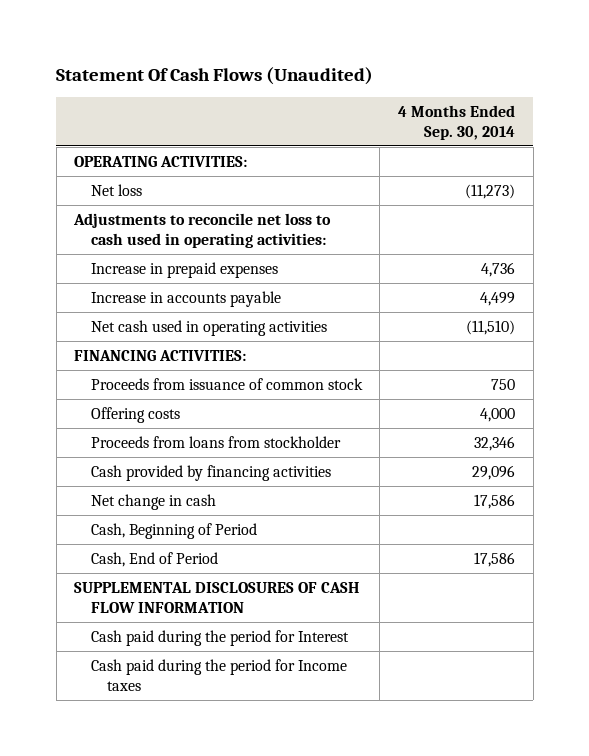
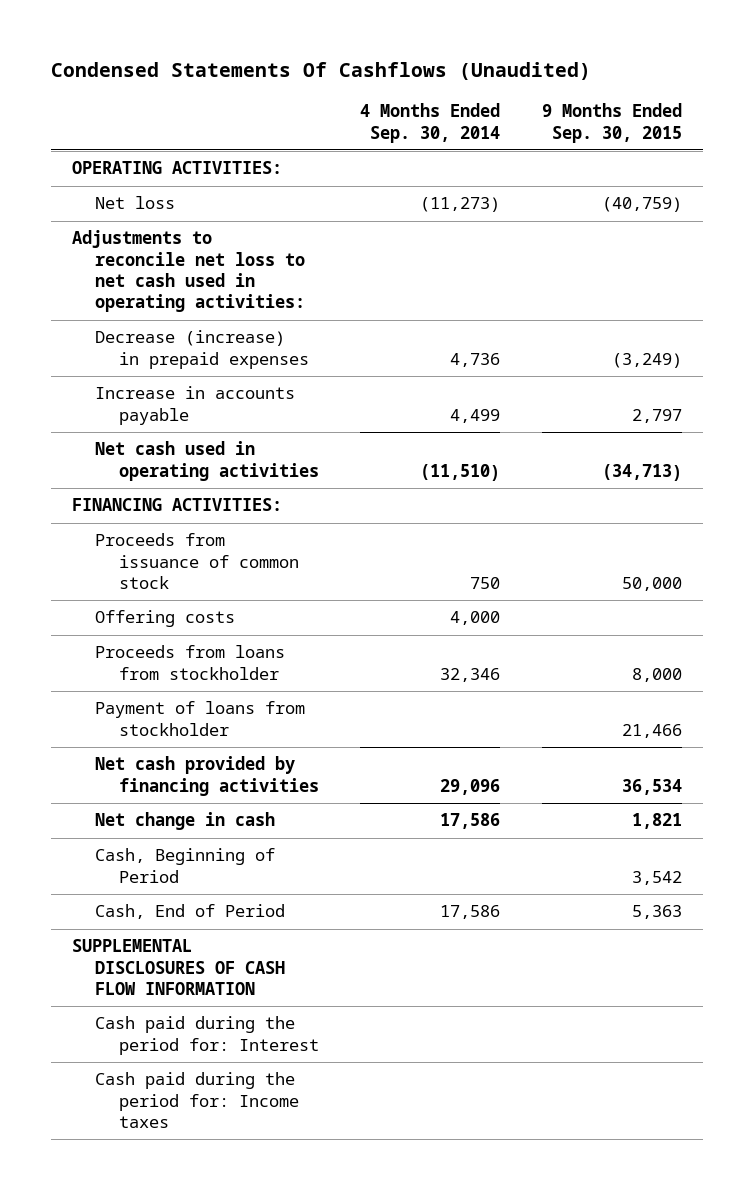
[56,67,374,86] Statement Of Cash Flows (Unaudited) -> [50,62,591,81] Condensed Statements Of Cashflows (Unaudited)
none -> [542,103,683,143] 9 Months Ended Sep. 30, 2015
[73,212,332,248] Adjustments to reconcile net loss to cash used in operating activities: -> [71,230,306,313] Adjustments to reconcile net loss to net cash used in operating activities:
[90,261,278,278] Increase in prepaid expenses -> [95,330,309,369] Decrease (increase) in prepaid expenses
none -> [95,701,306,736] Payment of loans from stockholder
[90,464,331,481] Cash provided by financing activities -> [95,756,319,796] Net cash provided by financing activities
[90,629,349,646] Cash paid during the period for Interest -> [95,1016,319,1055] Cash paid during the period for: Interest
[90,658,347,691] Cash paid during the period for Income taxes -> [95,1072,299,1129] Cash paid during the period for: Income taxes

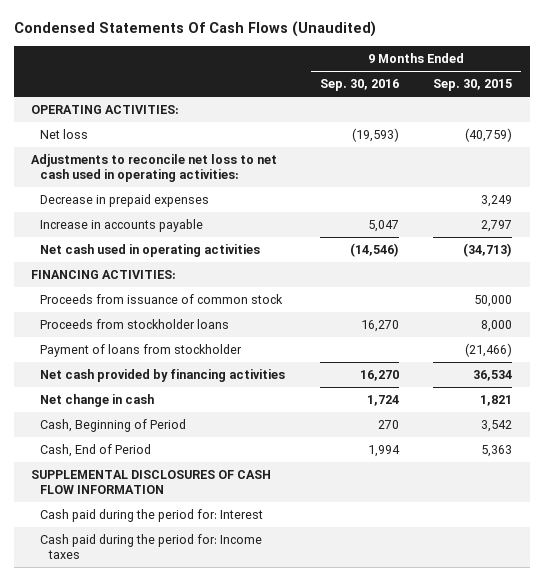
[50,62,591,81] Condensed Statements Of Cashflows (Unaudited) -> [13,21,376,38] Condensed Statements Of Cash Flows (Unaudited)
[360,103,501,143] 4 Months Ended Sep. 30, 2014 -> none
none -> [319,79,399,92] Sep. 30, 2016
[95,330,309,369] Decrease (increase) in prepaid expenses -> [40,194,210,208] Decrease in prepaid expenses
[612,352,683,368] (3,249) -> [481,195,513,208] 3,249
[95,610,236,628] Offering costs -> none
[95,645,286,680] Proceeds from loans from stockholder -> [40,319,230,330] Proceeds from stockholder loans
[622,723,683,738] 21,466 -> [465,343,513,358] (21,466)

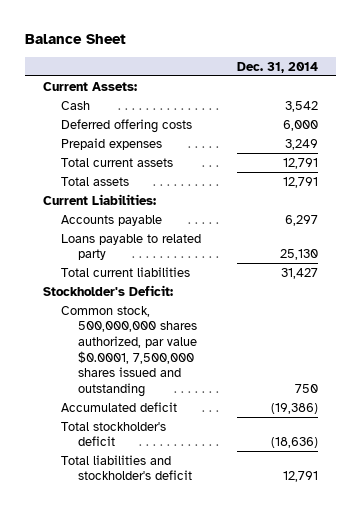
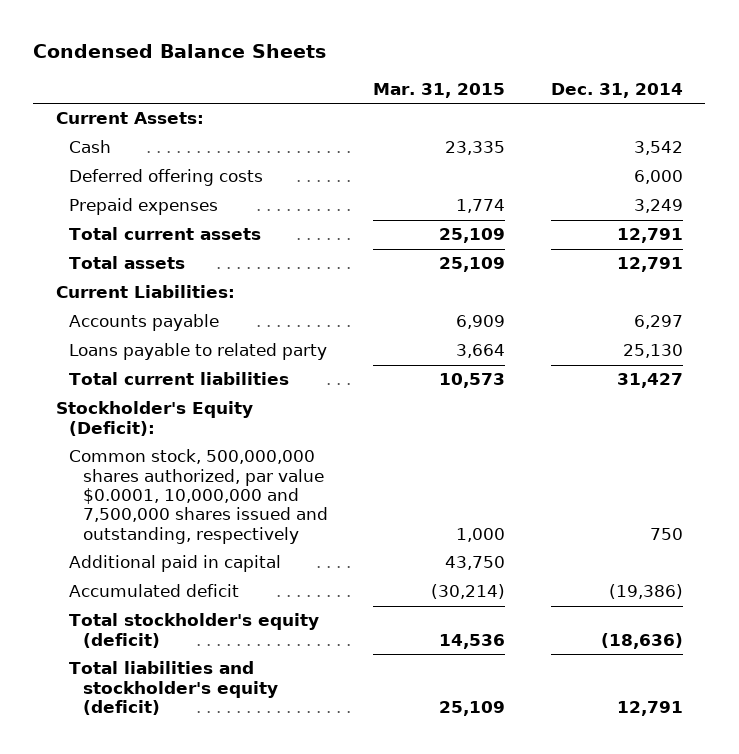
[25,34,127,45] Balance Sheet -> [33,44,327,59] Condensed Balance Sheets
none -> [373,83,506,99] Mar. 31, 2015
[43,284,174,296] Stockholder's Deficit: -> [55,401,253,436] Stockholder's Equity (Deficit):
[60,305,197,397] Common stock, 500,000,000 shares authorized, par value $0.0001, 7,500,000 shares issued and outstanding -> [69,449,328,544] Common stock, 500,000,000 shares authorized, par value $0.0001, 10,000,000 and 7,500,000 shares issued and outstanding, respectively
none -> [69,555,282,573] Additional paid in capital
[60,421,166,447] Total stockholder's deficit -> [69,613,320,648] Total stockholder's equity (deficit)
[60,454,192,481] Total liabilities and stockholder's deficit -> [69,661,278,716] Total liabilities and stockholder's equity (deficit)

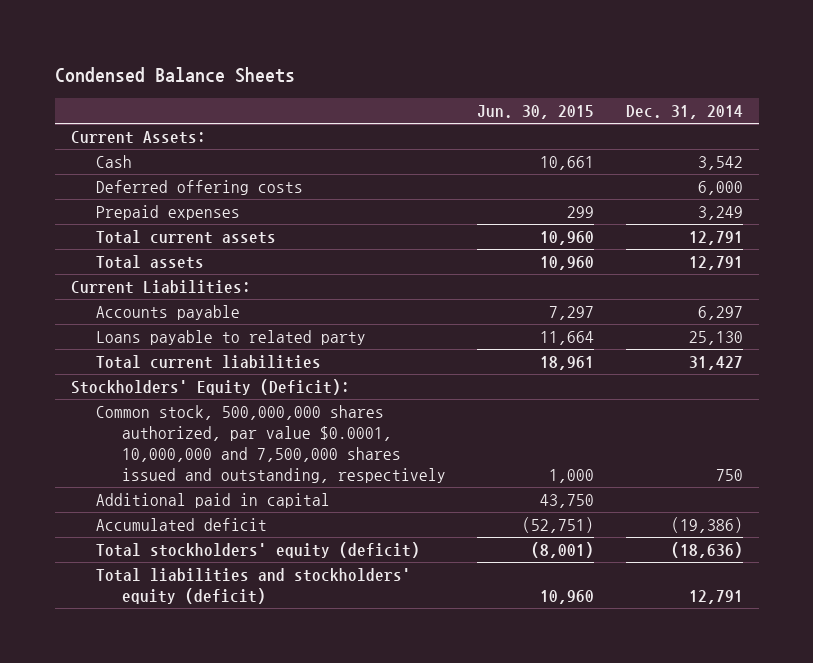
[373,83,506,99] Mar. 31, 2015 -> none
none -> [477,105,595,120] Jun. 30, 2015
[55,401,253,436] Stockholder's Equity (Deficit): -> [70,379,350,396] Stockholders' Equity (Deficit):
[69,613,320,648] Total stockholder's equity (deficit) -> [96,542,421,559] Total stockholders' equity (deficit)
[69,661,278,716] Total liabilities and stockholder's equity (deficit) -> [96,568,412,605] Total liabilities and stockholders' equity (deficit)

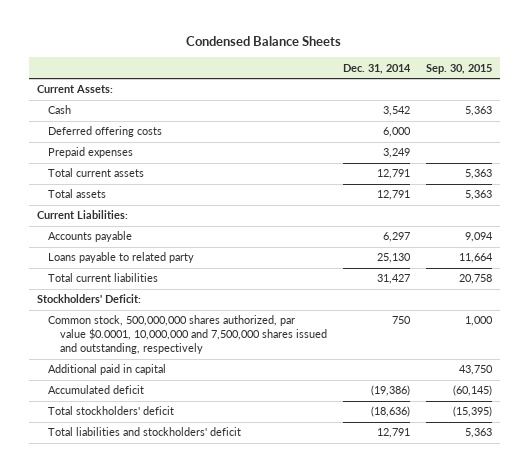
[477,105,595,120] Jun. 30, 2015 -> none
none -> [425,63,492,74] Sep. 30, 2015
[70,379,350,396] Stockholders' Equity (Deficit): -> [36,294,141,304] Stockholders' Deficit:
[96,542,421,559] Total stockholders' equity (deficit) -> [48,406,175,416] Total stockholders' deficit
[96,568,412,605] Total liabilities and stockholders' equity (deficit) -> [48,427,242,437] Total liabilities and stockholders' deficit

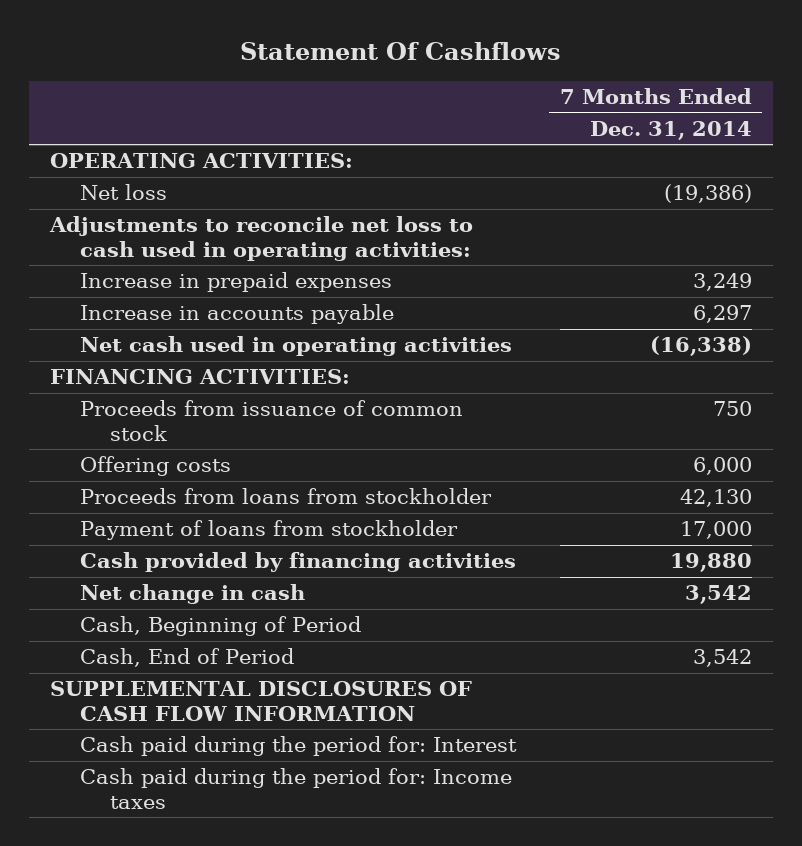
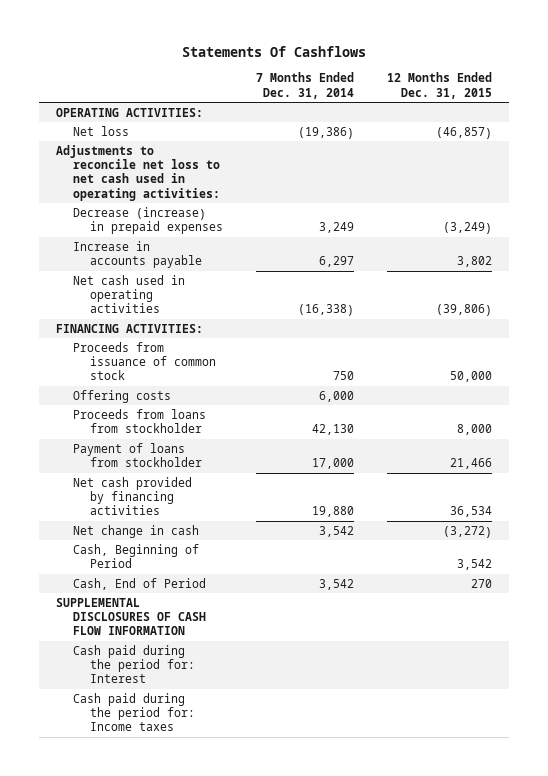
[239,42,561,61] Statement Of Cashflows -> [181,45,366,57] Statements Of Cashflows
none -> [387,72,493,99] 12 Months Ended Dec. 31, 2015
[49,216,474,261] Adjustments to reconcile net loss to cash used in operating activities: -> [55,144,220,201] Adjustments to reconcile net loss to net cash used in operating activities:
[80,272,393,293] Increase in prepaid expenses -> [72,206,223,235] Decrease (increase) in prepaid expenses
[80,552,517,573] Cash provided by financing activities -> [72,476,192,516] Net cash provided by financing activities

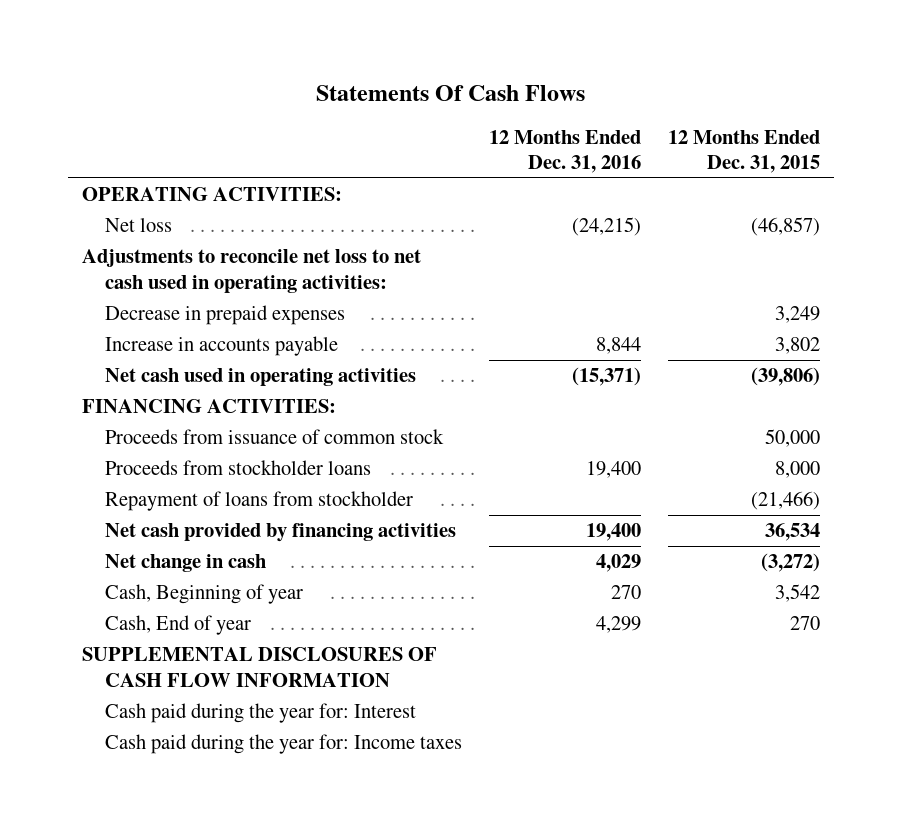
[181,45,366,57] Statements Of Cashflows -> [316,84,586,101] Statements Of Cash Flows
[255,72,354,99] 7 Months Ended Dec. 31, 2014 -> none
none -> [488,129,641,174] 12 Months Ended Dec. 31, 2016
[72,206,223,235] Decrease (increase) in prepaid expenses -> [104,305,345,326] Decrease in prepaid expenses
[443,222,493,235] (3,249) -> [775,306,821,324] 3,249
[72,389,171,403] Offering costs -> none
[72,408,206,434] Proceeds from loans from stockholder -> [104,460,371,476] Proceeds from stockholder loans
[72,442,202,468] Payment of loans from stockholder -> [104,491,413,512] Repayment of loans from stockholder
[450,458,493,470] 21,466 -> [751,491,821,511] (21,466)
[72,543,199,569] Cash, Beginning of Period -> [104,584,303,605] Cash, Beginning of year
[72,577,206,590] Cash, End of Period -> [104,615,251,636] Cash, End of year
[72,644,195,684] Cash paid during the period for: Interest -> [104,703,416,724] Cash paid during the year for: Interest
[72,692,195,732] Cash paid during the period for: Income taxes -> [104,734,462,755] Cash paid during the year for: Income taxes

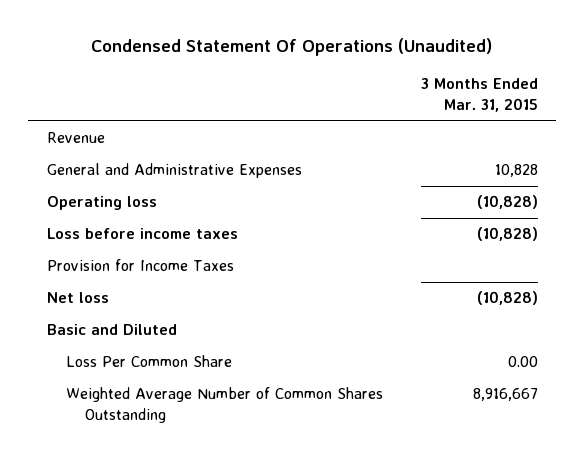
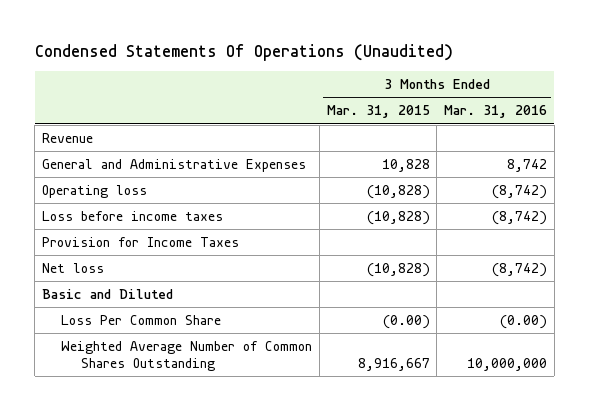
[91,38,493,57] Condensed Statement Of Operations (Unaudited) -> [34,43,453,61] Condensed Statements Of Operations (Unaudited)
none -> [443,105,547,119] Mar. 31, 2016
[507,356,538,368] 0.00 -> [382,315,430,330] (0.00)

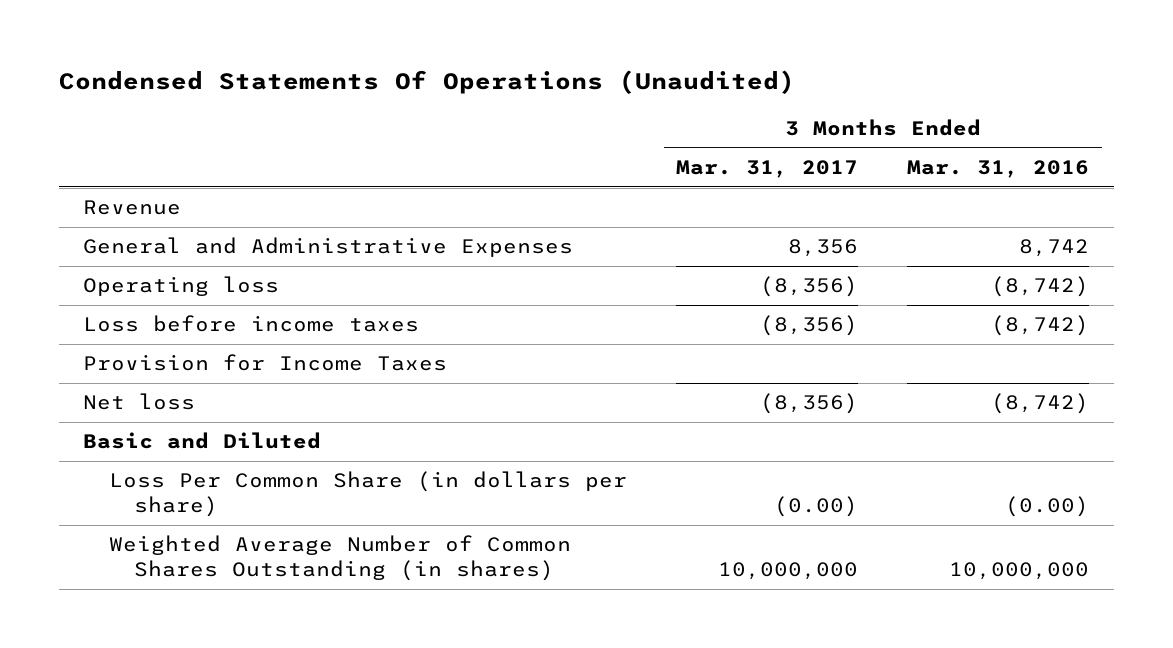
[326,105,430,119] Mar. 31, 2015 -> none
none -> [676,159,859,178] Mar. 31, 2017
[61,315,222,326] Loss Per Common Share -> [108,471,627,517] Loss Per Common Share (in dollars per share)
[61,341,313,371] Weighted Average Number of Common Shares Outstanding -> [108,535,571,581] Weighted Average Number of Common Shares Outstanding (in shares)

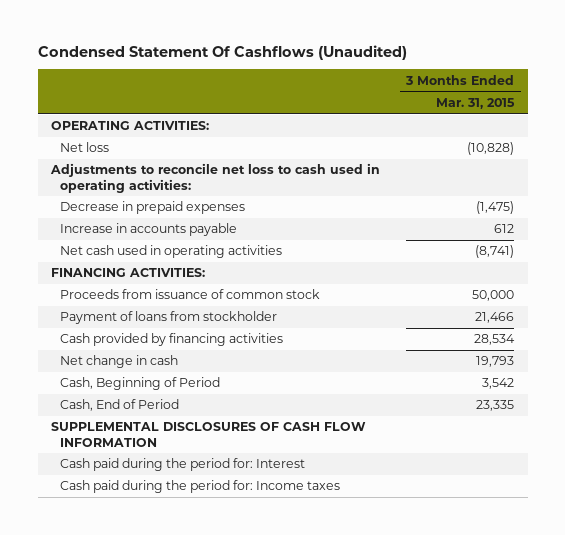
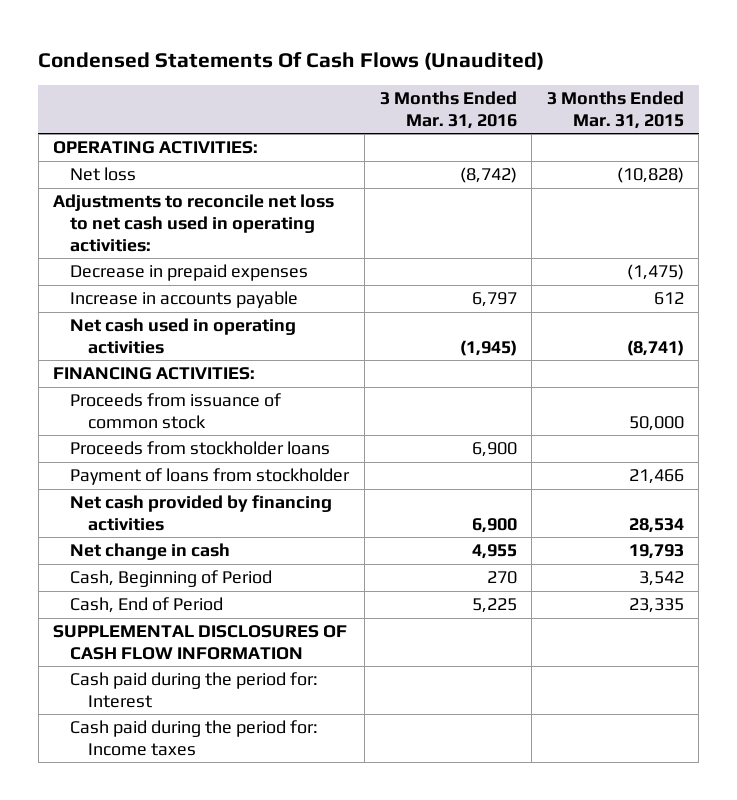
[37,45,407,61] Condensed Statement Of Cashflows (Unaudited) -> [38,51,545,70] Condensed Statements Of Cash Flows (Unaudited)
none -> [379,91,517,129] 3 Months Ended Mar. 31, 2016
[49,163,380,193] Adjustments to reconcile net loss to cash used in operating activities: -> [53,194,335,252] Adjustments to reconcile net loss to net cash used in operating activities:
none -> [70,441,331,456] Proceeds from stockholder loans
[60,333,284,347] Cash provided by financing activities -> [70,495,333,531] Net cash provided by financing activities

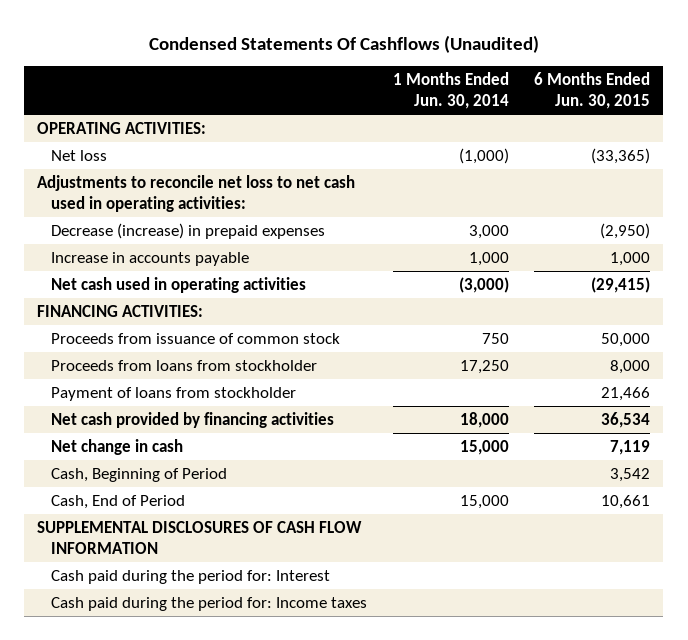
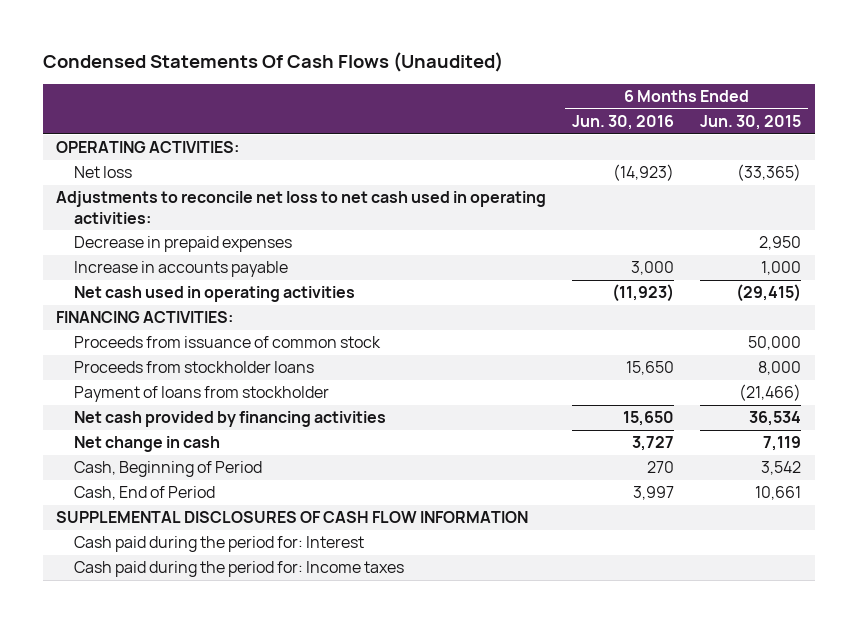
[148,34,539,53] Condensed Statements Of Cashflows (Unaudited) -> [42,51,503,72] Condensed Statements Of Cash Flows (Unaudited)
[392,72,509,110] 1 Months Ended Jun. 30, 2014 -> none
none -> [572,115,675,131] Jun. 30, 2016
[50,222,325,239] Decrease (increase) in prepaid expenses -> [73,236,292,253] Decrease in prepaid expenses
[600,222,651,239] (2,950) -> [759,236,802,251] 2,950
[50,359,317,371] Proceeds from loans from stockholder -> [73,361,314,374] Proceeds from stockholder loans
[601,386,651,401] 21,466 -> [739,384,802,402] (21,466)

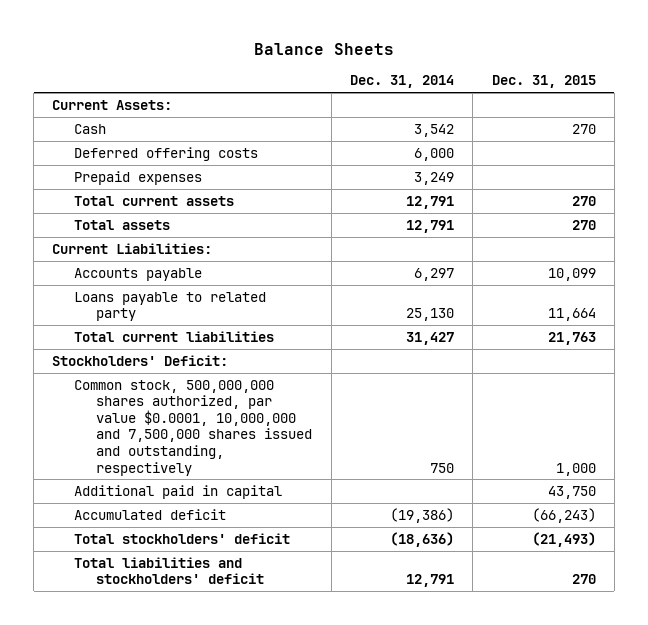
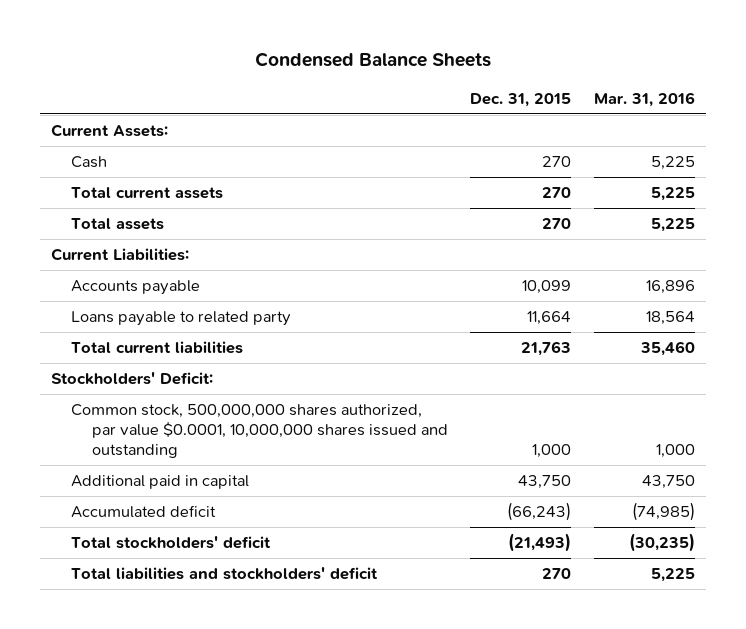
[253,42,394,55] Balance Sheets -> [254,51,491,67] Condensed Balance Sheets
[349,75,454,89] Dec. 31, 2014 -> none
none -> [593,91,695,107] Mar. 31, 2016
[74,146,259,161] Deferred offering costs -> none
[74,170,203,185] Prepaid expenses -> none
[74,379,313,476] Common stock, 500,000,000 shares authorized, par value $0.0001, 10,000,000 and 7,500,000 shares issued and outstanding, respectively -> [71,404,448,458] Common stock, 500,000,000 shares authorized, par value $0.0001, 10,000,000 shares issued and outstanding

